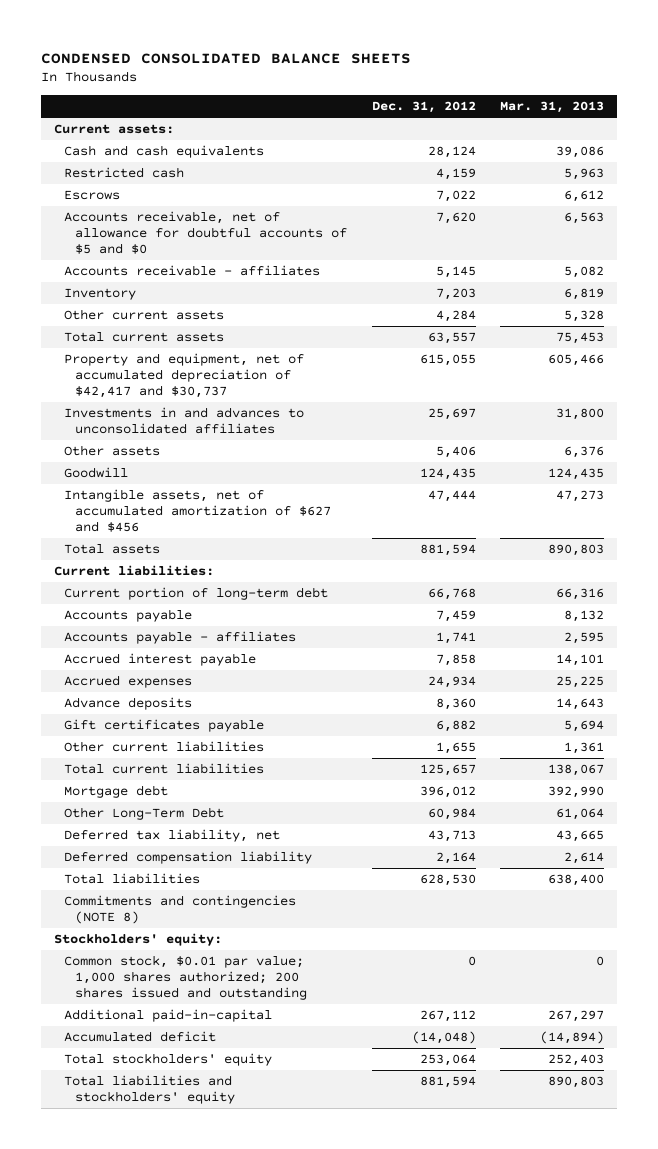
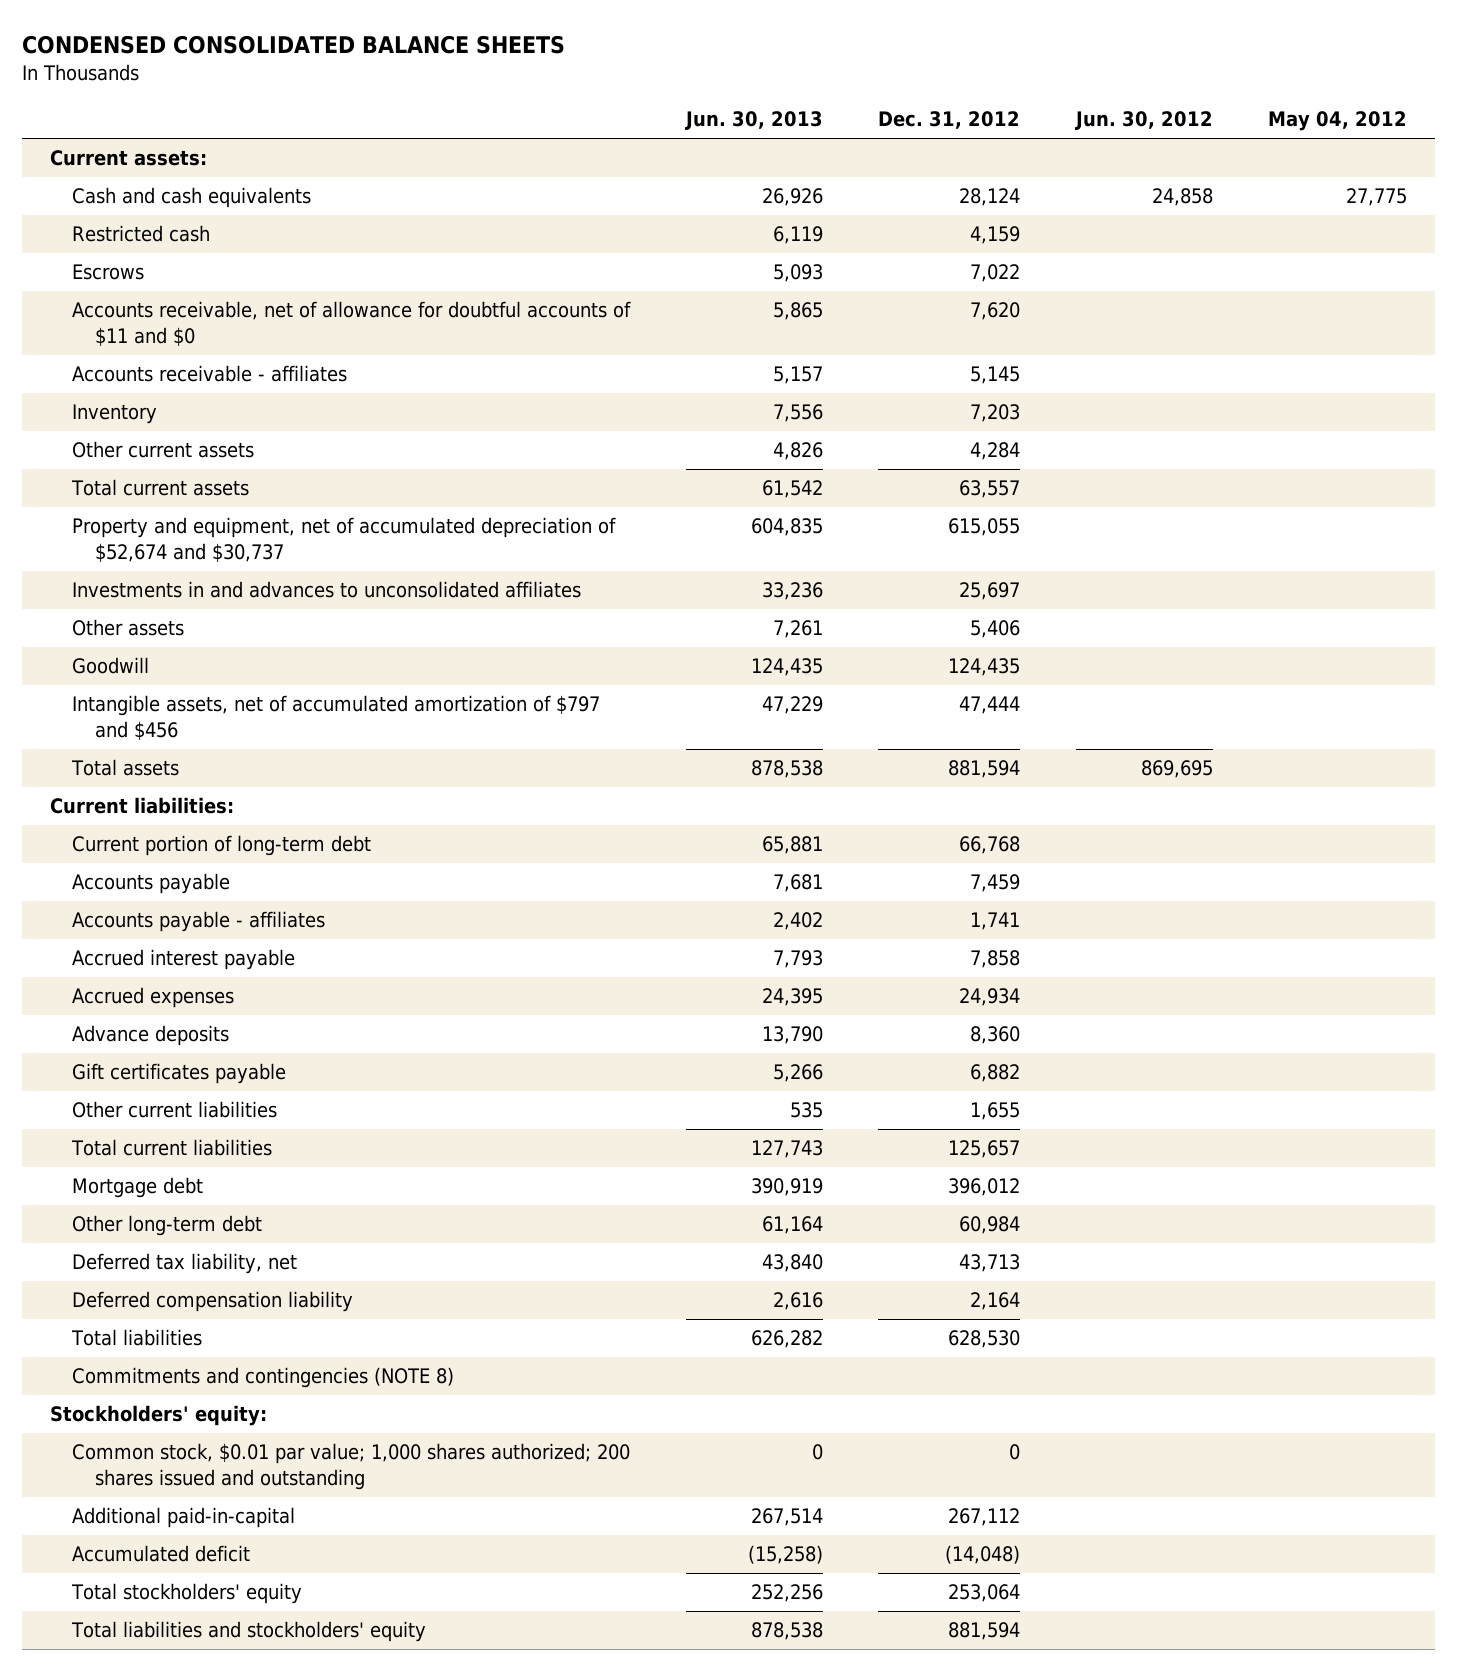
[500,101,605,114] Mar. 31, 2013 -> none
none -> [684,111,823,131] Jun. 30, 2013
none -> [1074,111,1213,131] Jun. 30, 2012
none -> [1267,111,1407,132] May 04, 2012
[64,211,347,255] Accounts receivable, net of allowance for doubtful accounts of $5 and $0 -> [72,301,632,347] Accounts receivable, net of allowance for doubtful accounts of $11 and $0
[64,353,305,399] Property and equipment, net of accumulated depreciation of $42,417 and $30,737 -> [72,517,617,563] Property and equipment, net of accumulated depreciation of $52,674 and $30,737
[64,489,331,533] Intangible assets, net of accumulated amortization of $627 and $456 -> [72,695,601,741] Intangible assets, net of accumulated amortization of $797 and $456
[64,807,225,821] Other Long-Term Debt -> [72,1215,263,1237] Other long-term debt

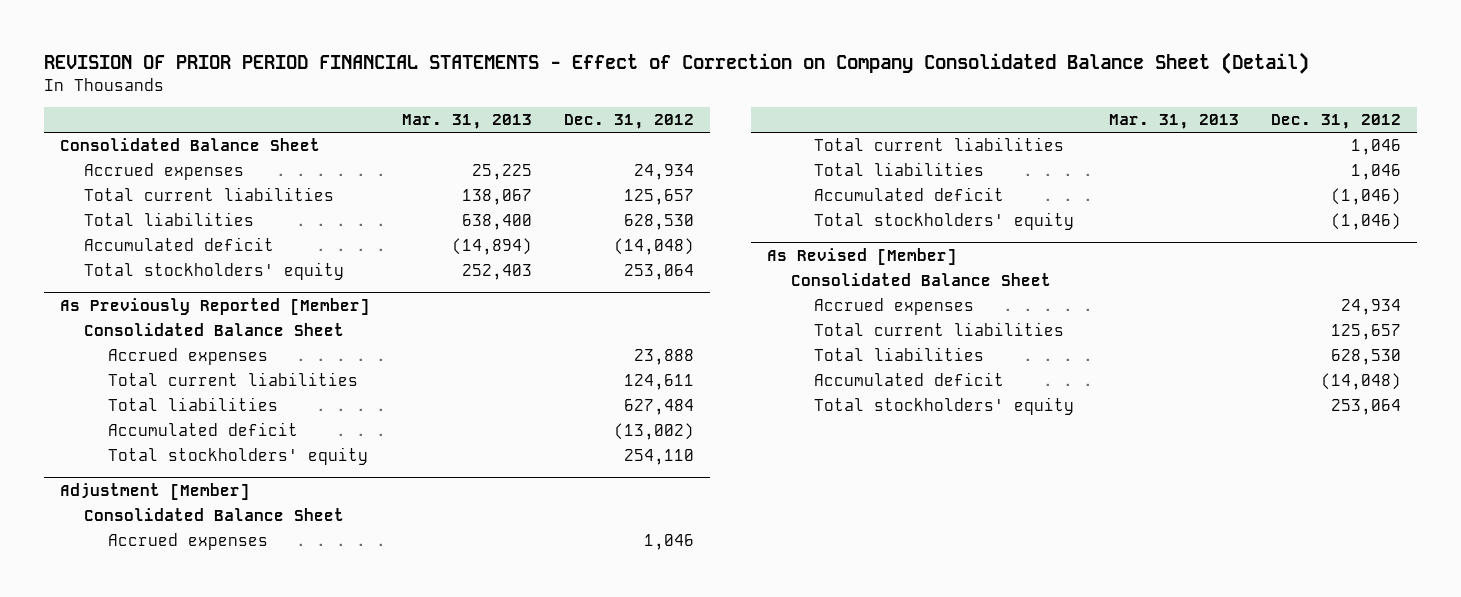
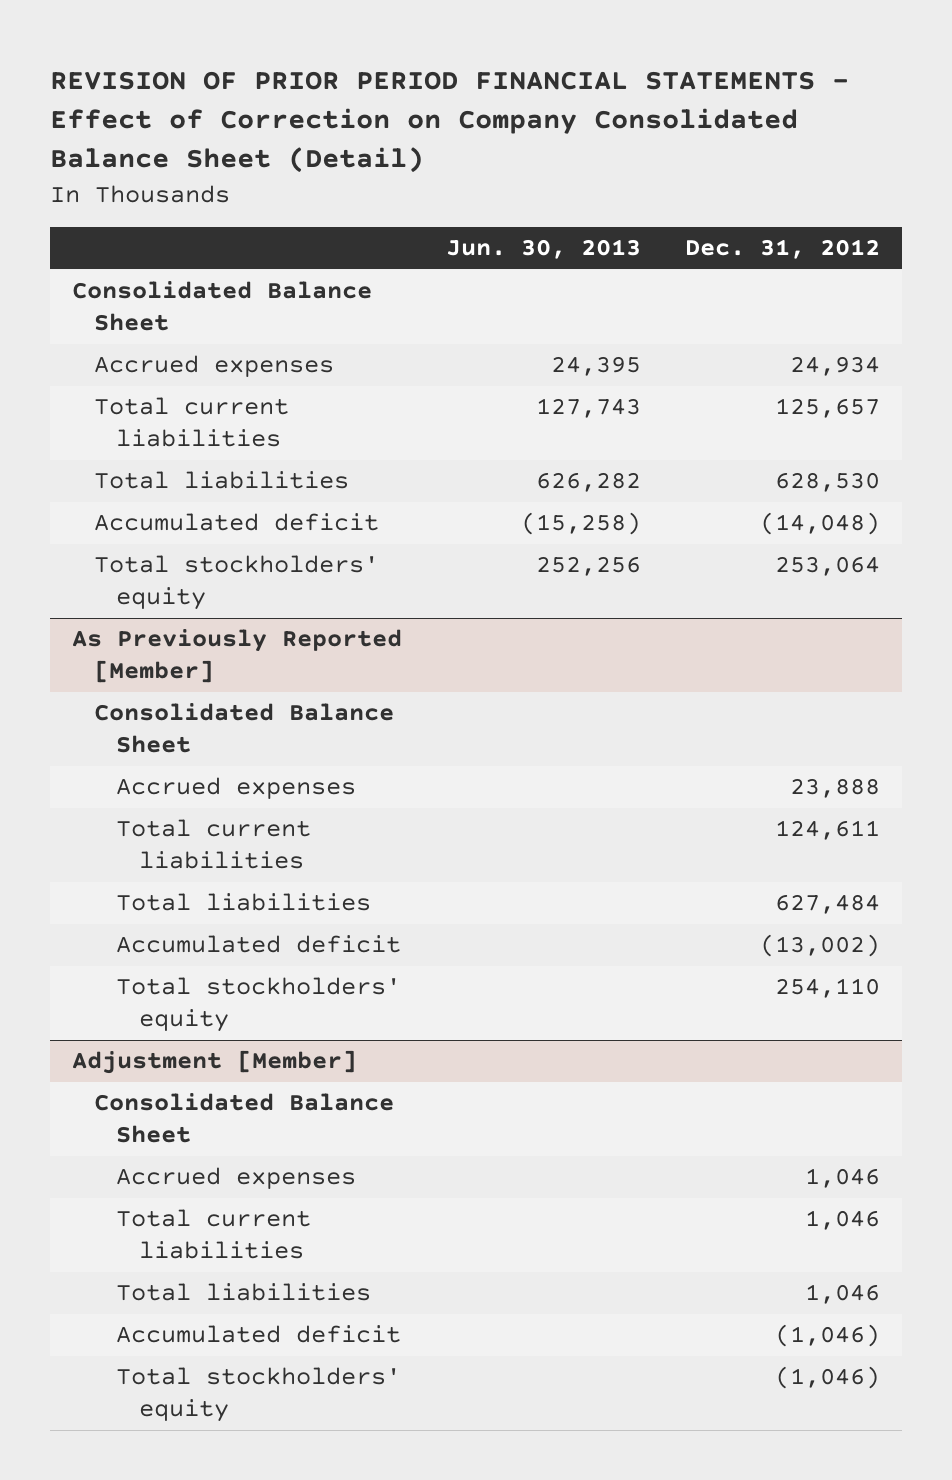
[402,114,533,130] Mar. 31, 2013 -> none
none -> [445,239,641,260] Jun. 30, 2013
[766,248,957,266] As Revised [Member] -> none
[790,273,1051,287] Consolidated Balance Sheet -> none
[814,298,975,316] Accrued expenses -> none
[814,322,1065,337] Total current liabilities -> none
[814,347,985,362] Total liabilities -> none
[814,372,1005,387] Accumulated deficit -> none
[814,397,1075,416] Total stockholders' equity -> none

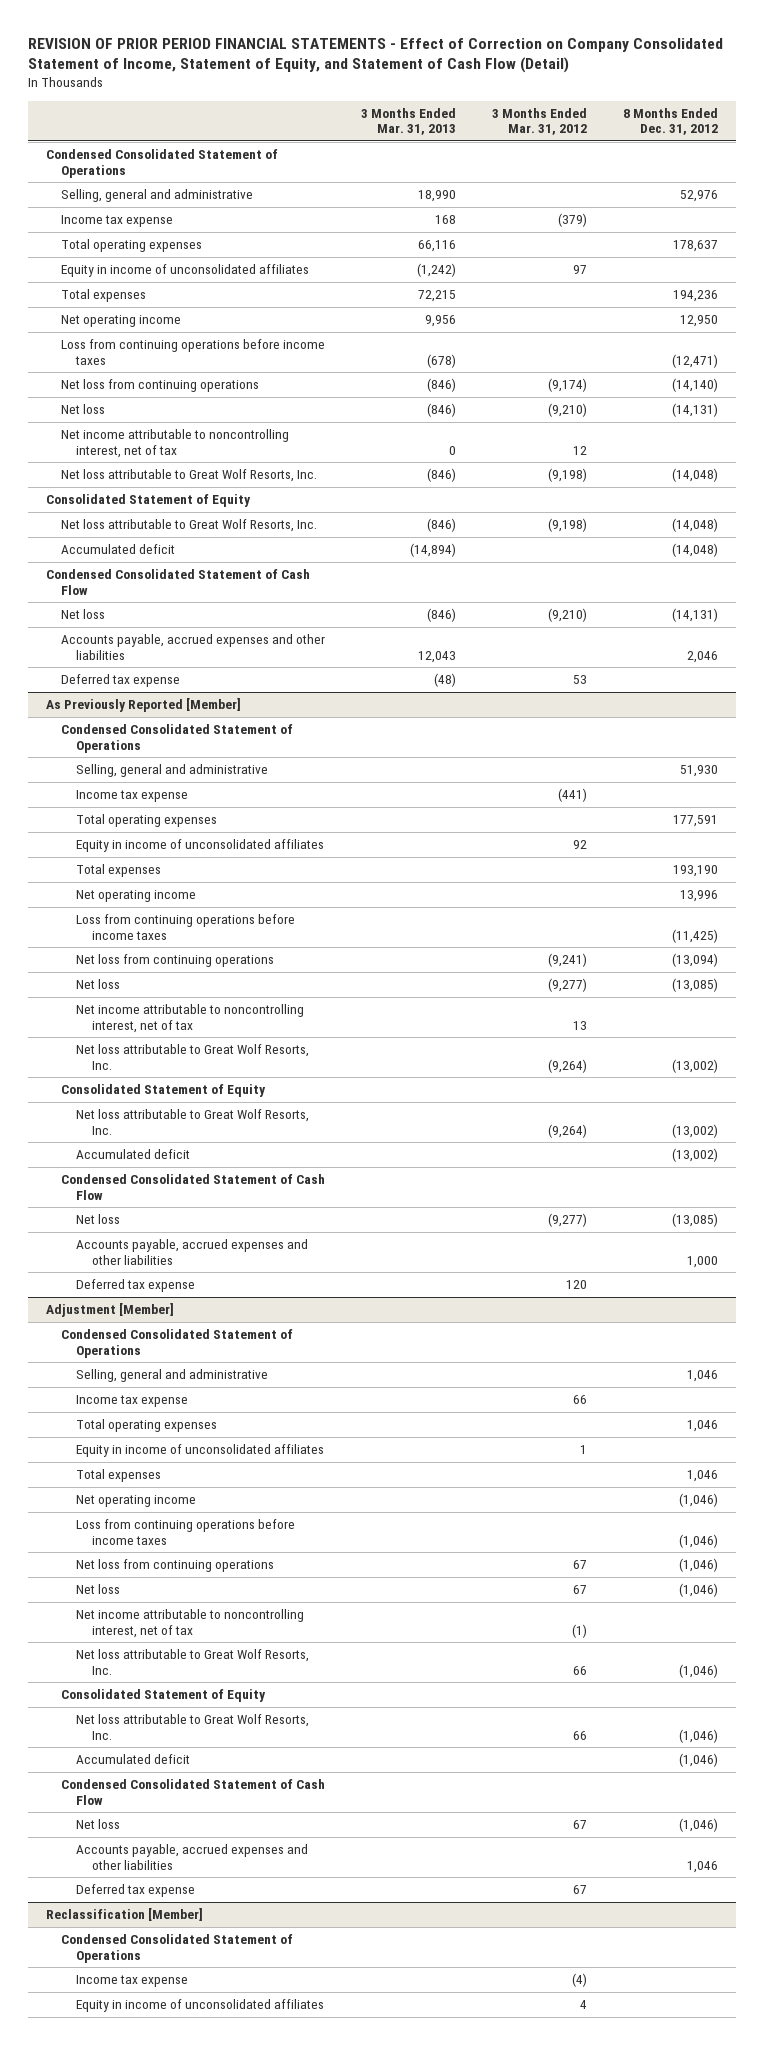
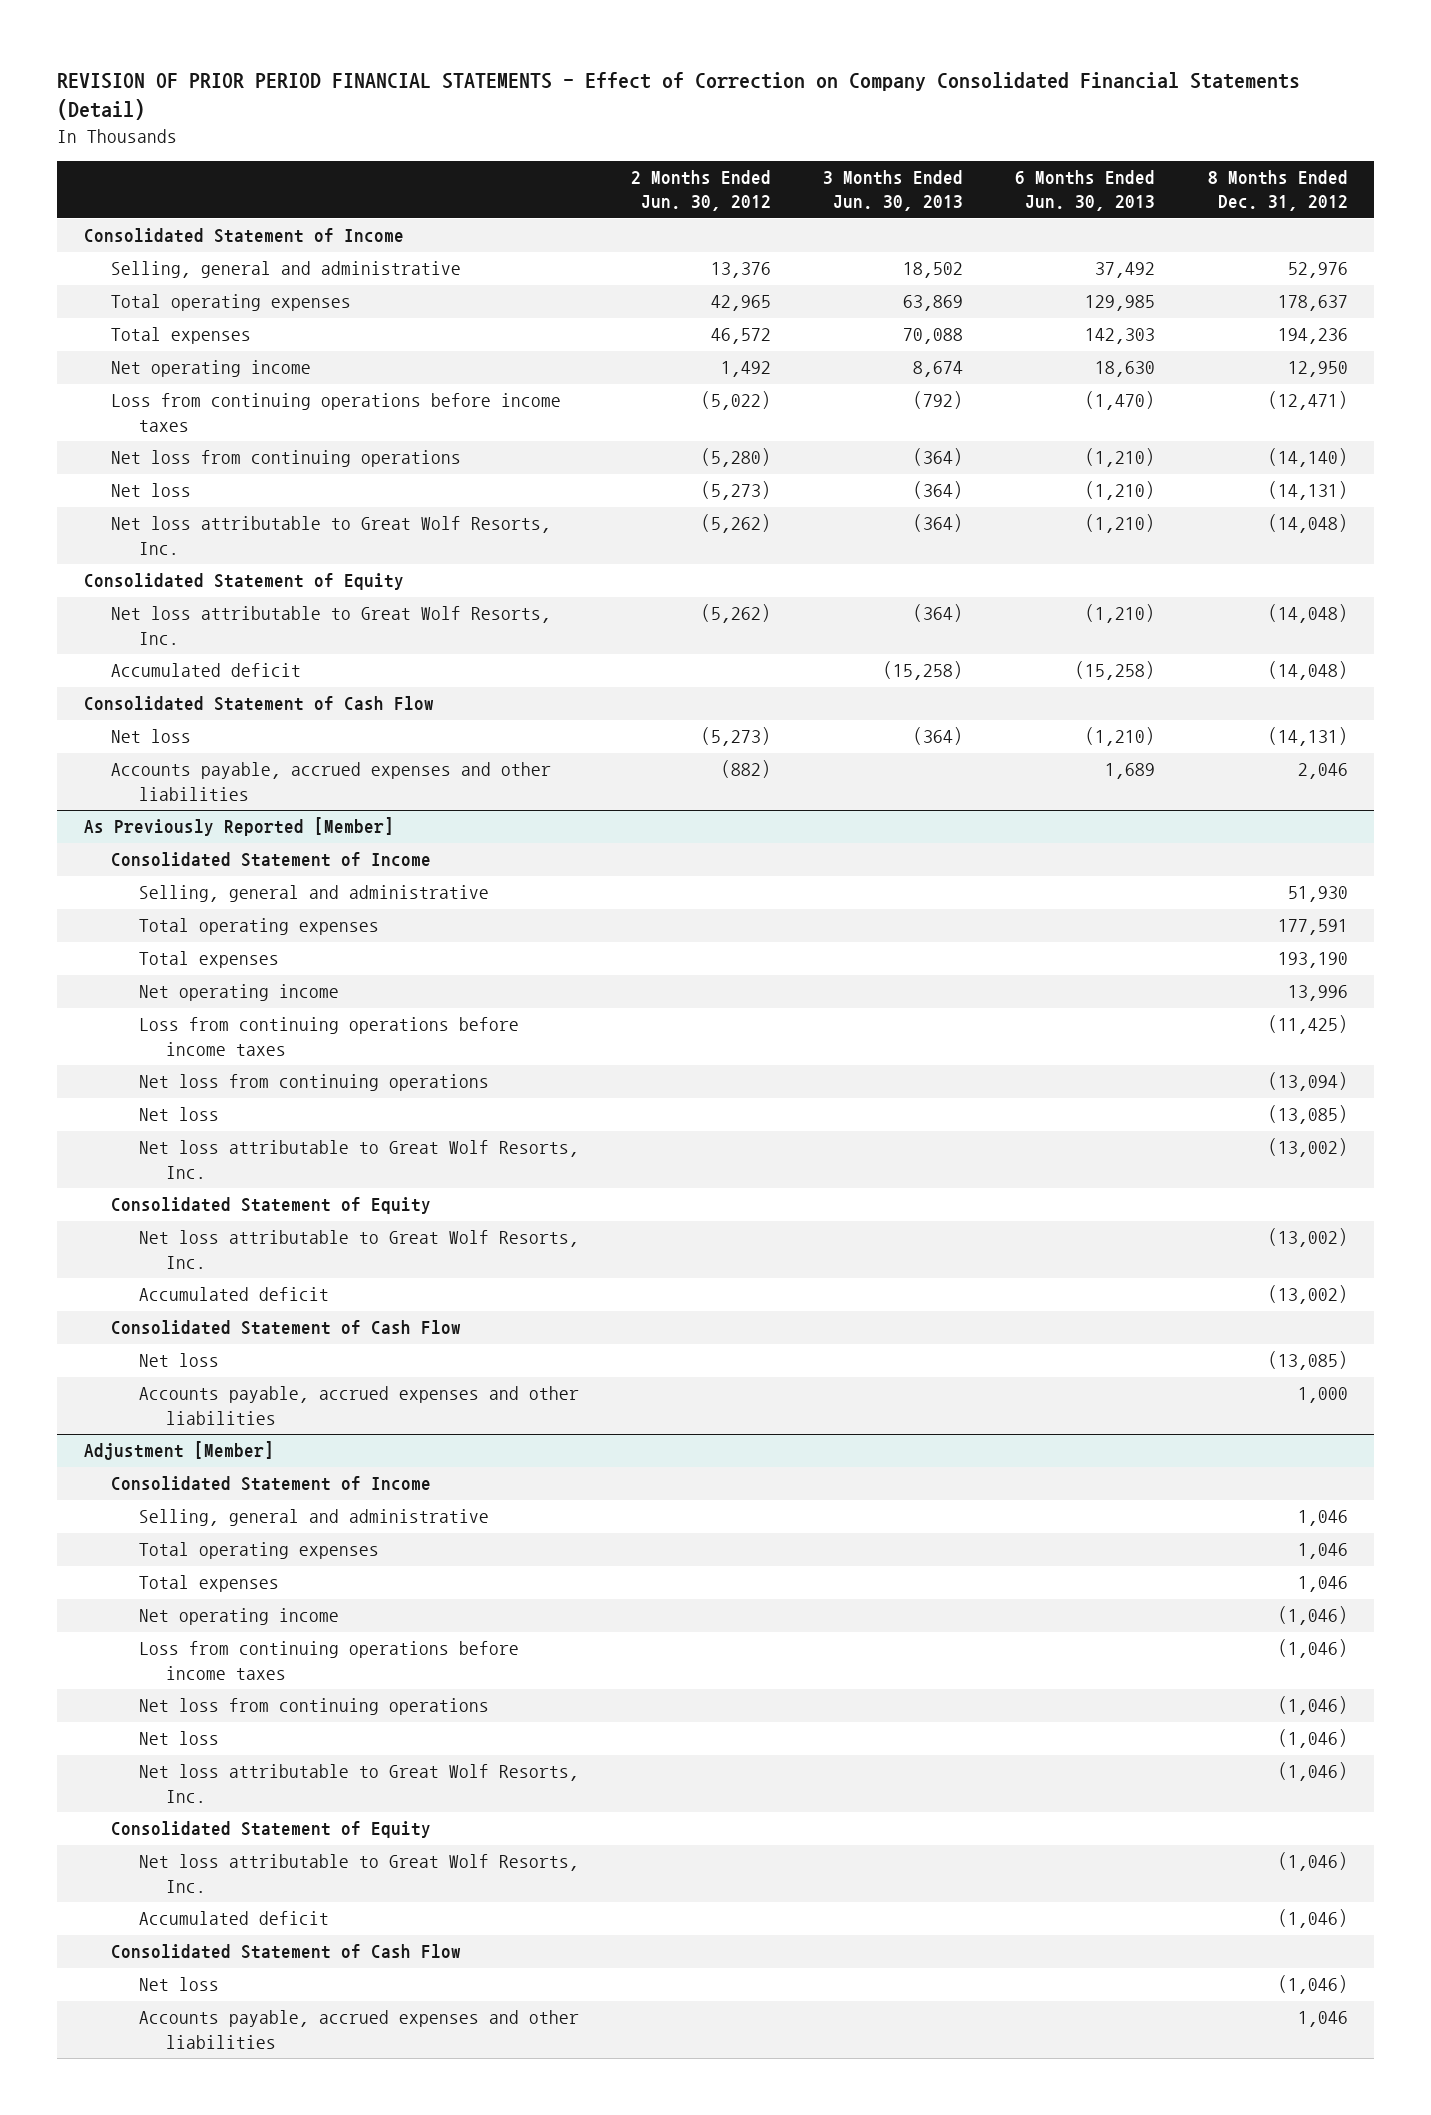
[28,37,724,74] REVISION OF PRIOR PERIOD FINANCIAL STATEMENTS - Effect of Correction on Company Consolidated Statement of Income, Statement of Equity, and Statement of Cash Flow (Detail) -> [57,71,1301,121] REVISION OF PRIOR PERIOD FINANCIAL STATEMENTS - Effect of Correction on Company Consolidated Financial Statements (Detail)
[361,107,457,136] 3 Months Ended Mar. 31, 2013 -> none
[492,107,588,136] 3 Months Ended Mar. 31, 2012 -> none
none -> [630,170,771,212] 2 Months Ended Jun. 30, 2012
none -> [823,170,964,212] 3 Months Ended Jun. 30, 2013
none -> [1015,170,1156,212] 6 Months Ended Jun. 30, 2013
[45,149,278,178] Condensed Consolidated Statement of Operations -> [83,228,404,244] Consolidated Statement of Income
[61,215,174,228] Income tax expense -> none
[61,264,310,278] Equity in income of unconsolidated affiliates -> none
[61,429,290,458] Net income attributable to noncontrolling interest, net of tax -> none
[45,569,310,595] Condensed Consolidated Statement of Cash Flow -> [83,696,434,712] Consolidated Statement of Cash Flow
[61,674,181,688] Deferred tax expense -> none
[61,724,294,753] Condensed Consolidated Statement of Operations -> [111,852,432,868] Consolidated Statement of Income
[76,790,189,803] Income tax expense -> none
[76,839,325,853] Equity in income of unconsolidated affiliates -> none
[76,1004,305,1033] Net income attributable to noncontrolling interest, net of tax -> none
[61,1174,326,1200] Condensed Consolidated Statement of Cash Flow -> [111,1320,462,1336] Consolidated Statement of Cash Flow
[76,1279,196,1293] Deferred tax expense -> none
[61,1329,294,1358] Condensed Consolidated Statement of Operations -> [111,1476,432,1492] Consolidated Statement of Income
[76,1395,189,1408] Income tax expense -> none
[76,1444,325,1458] Equity in income of unconsolidated affiliates -> none
[76,1609,305,1638] Net income attributable to noncontrolling interest, net of tax -> none
[61,1779,326,1805] Condensed Consolidated Statement of Cash Flow -> [111,1944,462,1960] Consolidated Statement of Cash Flow
[76,1884,196,1898] Deferred tax expense -> none
[45,1908,203,1922] Reclassification [Member] -> none
[61,1934,294,1963] Condensed Consolidated Statement of Operations -> none
[76,1975,189,1988] Income tax expense -> none
[76,1999,325,2013] Equity in income of unconsolidated affiliates -> none

